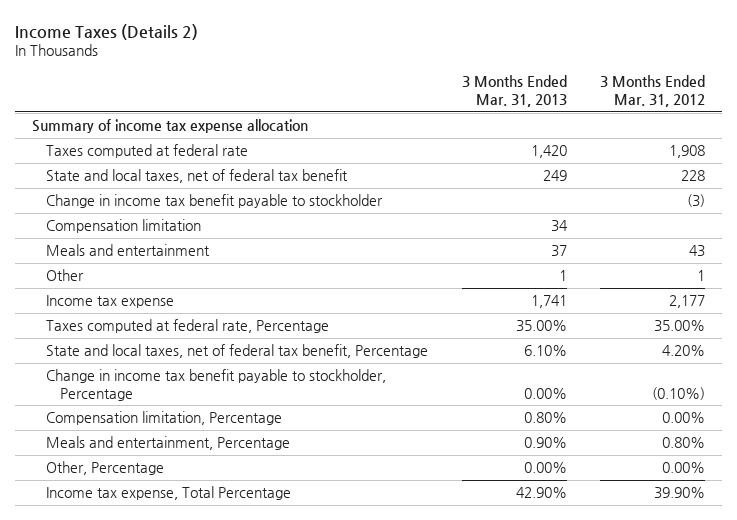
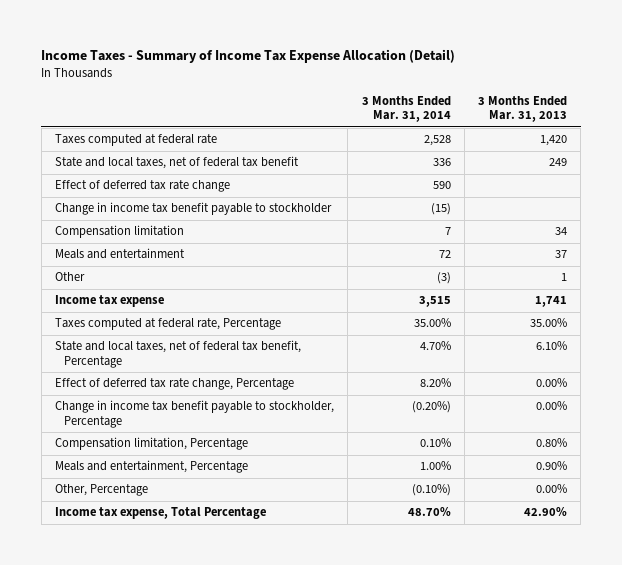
[15,23,199,40] Income Taxes (Details 2) -> [41,49,456,64] Income Taxes - Summary of Income Tax Expense Allocation (Detail)
[599,75,705,108] 3 Months Ended Mar. 31, 2012 -> none
none -> [361,95,451,123] 3 Months Ended Mar. 31, 2014
[32,119,309,134] Summary of income tax expense allocation -> none
none -> [55,180,231,193] Effect of deferred tax rate change
none -> [55,378,295,391] Effect of deferred tax rate change, Percentage

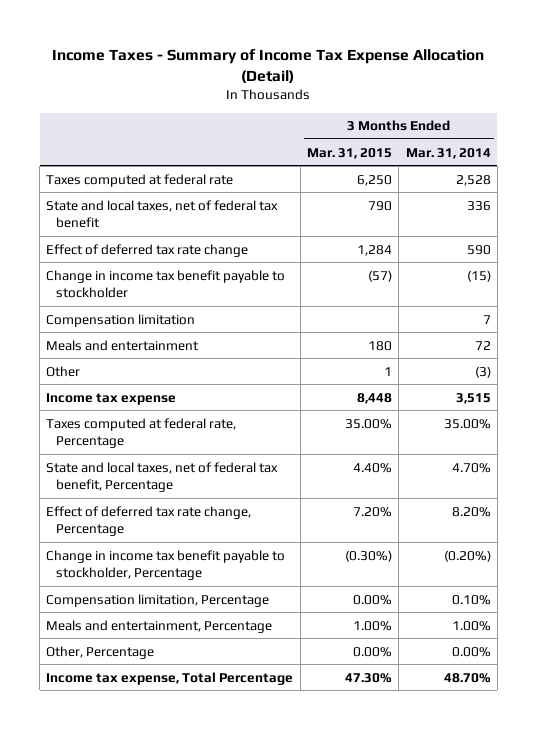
[478,95,568,123] 3 Months Ended Mar. 31, 2013 -> none
none -> [306,147,392,159] Mar. 31, 2015
[411,484,451,497] (0.10%) -> [451,646,491,657] 0.00%

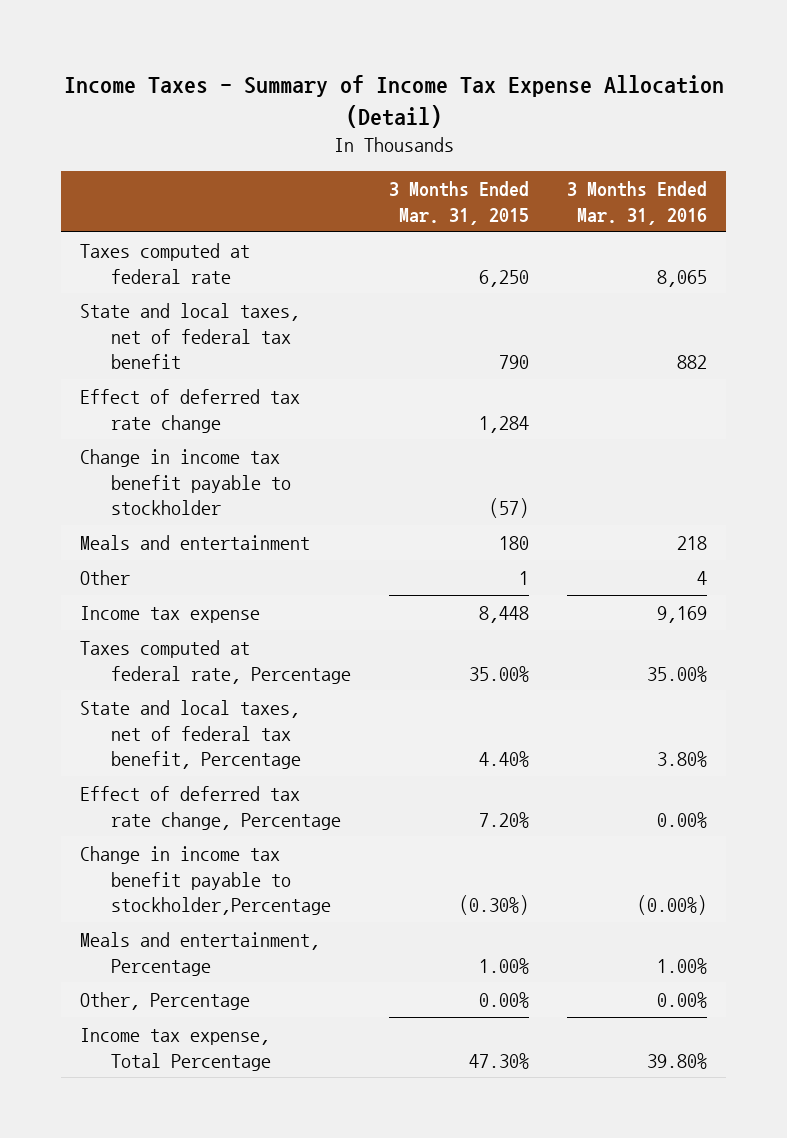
[405,147,491,159] Mar. 31, 2014 -> none
none -> [567,181,708,225] 3 Months Ended Mar. 31, 2016
[46,313,196,327] Compensation limitation -> none
[46,593,270,607] Compensation limitation, Percentage -> none
[46,549,286,580] Change in income tax benefit payable to stockholder, Percentage -> [80,845,331,916] Change in income tax benefit payable to stockholder,Percentage

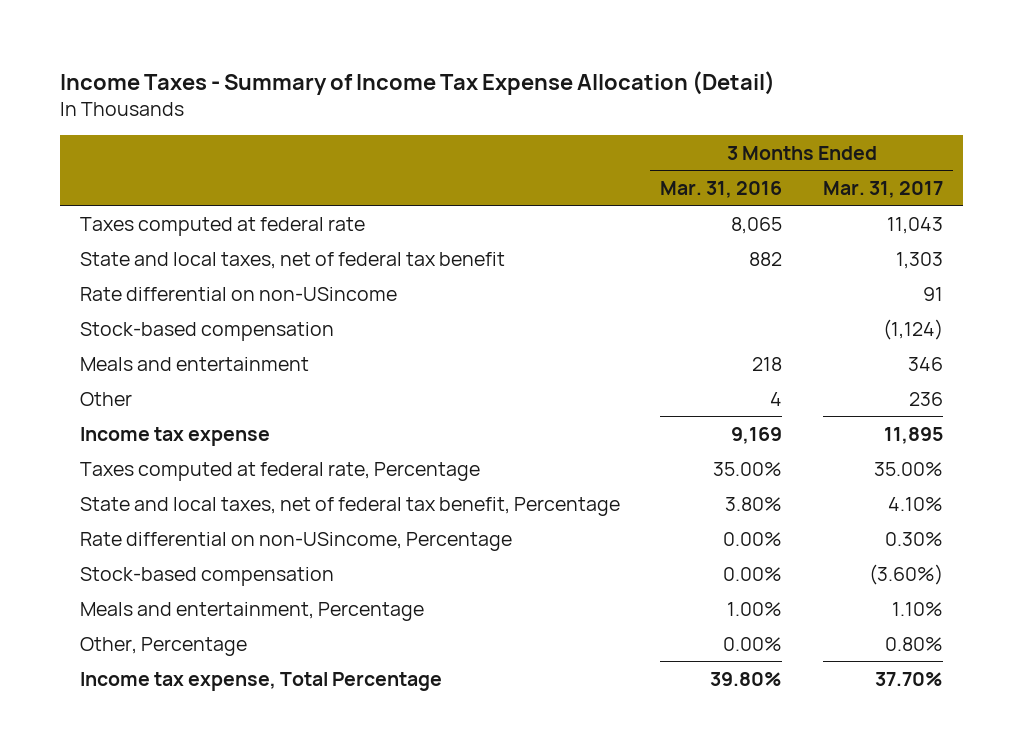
[388,181,529,225] 3 Months Ended Mar. 31, 2015 -> none
none -> [822,180,943,198] Mar. 31, 2017
[80,448,291,516] Change in income tax benefit payable to stockholder -> none
[80,388,301,433] Effect of deferred tax rate change -> [79,286,397,301] Rate differential on non-USincome
none -> [79,321,334,341] Stock-based compensation
[80,845,331,916] Change in income tax benefit payable to stockholder,Percentage -> none
[80,785,341,830] Effect of deferred tax rate change, Percentage -> [79,531,512,551] Rate differential on non-USincome, Percentage
none -> [79,566,334,586] Stock-based compensation

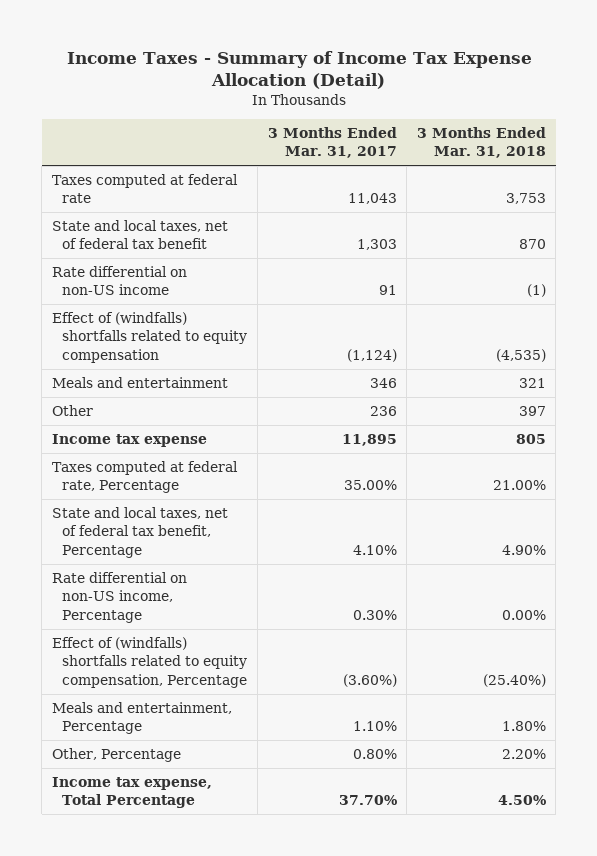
[660,180,783,198] Mar. 31, 2016 -> none
none -> [416,126,546,159] 3 Months Ended Mar. 31, 2018
[79,286,397,301] Rate differential on non-USincome -> [51,266,187,296] Rate differential on non-US income
[79,321,334,341] Stock-based compensation -> [51,312,248,363] Effect of (windfalls) shortfalls related to equity compensation
[79,566,334,586] Stock-based compensation -> none
[79,531,512,551] Rate differential on non-USincome, Percentage -> [51,572,187,623] Rate differential on non-US income, Percentage
none -> [51,637,248,688] Effect of (windfalls) shortfalls related to equity compensation, Percentage

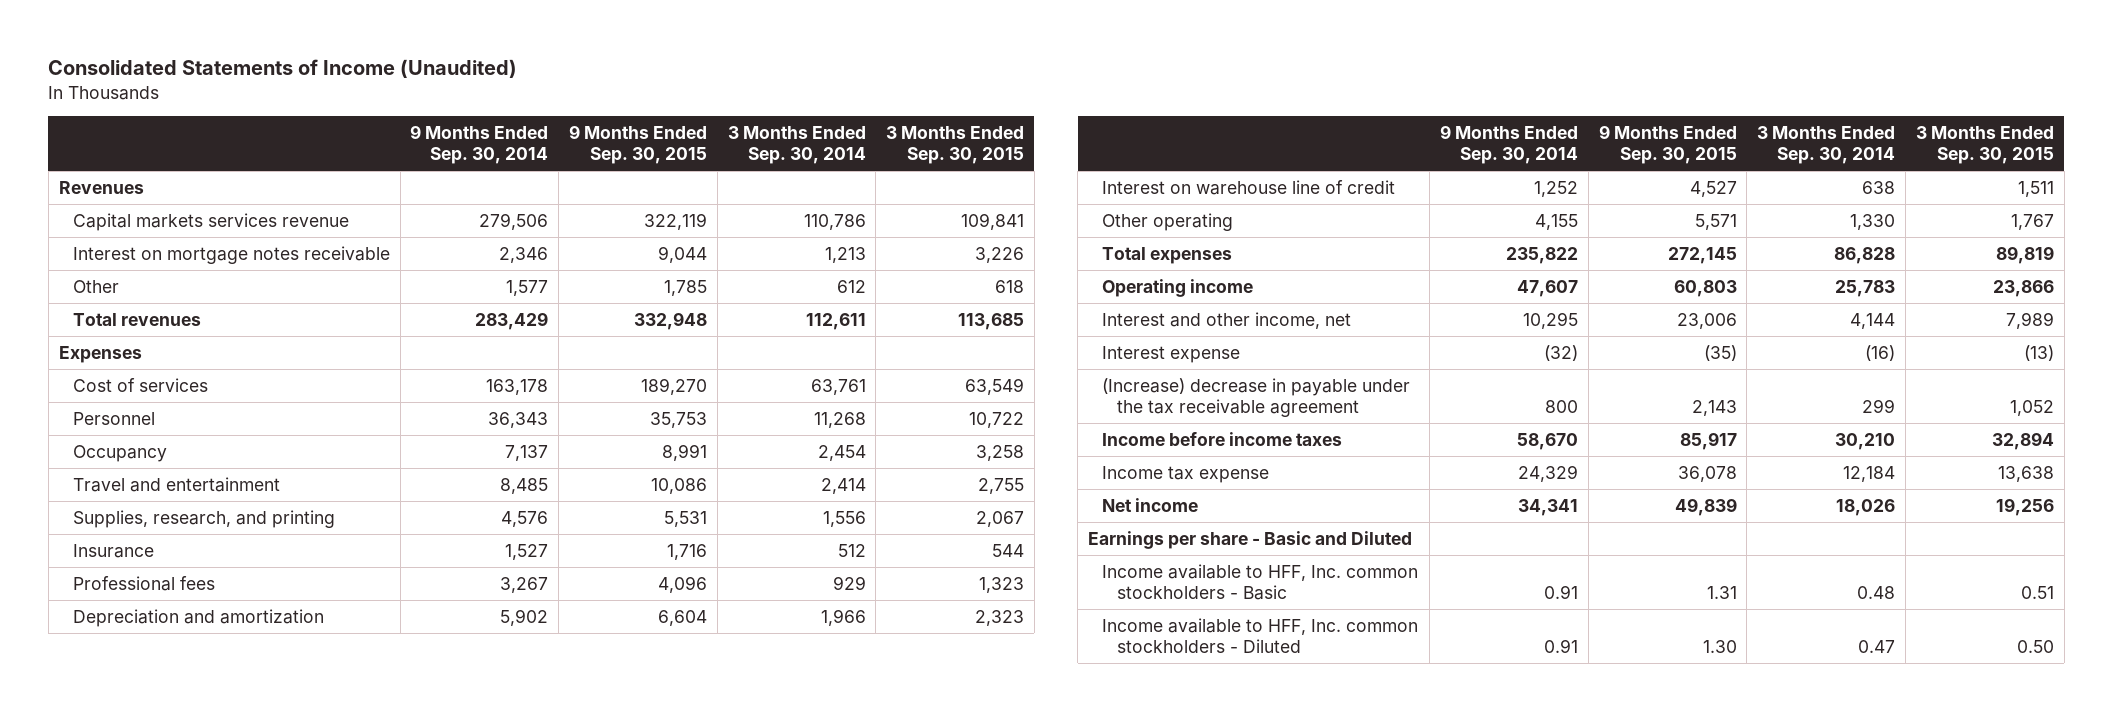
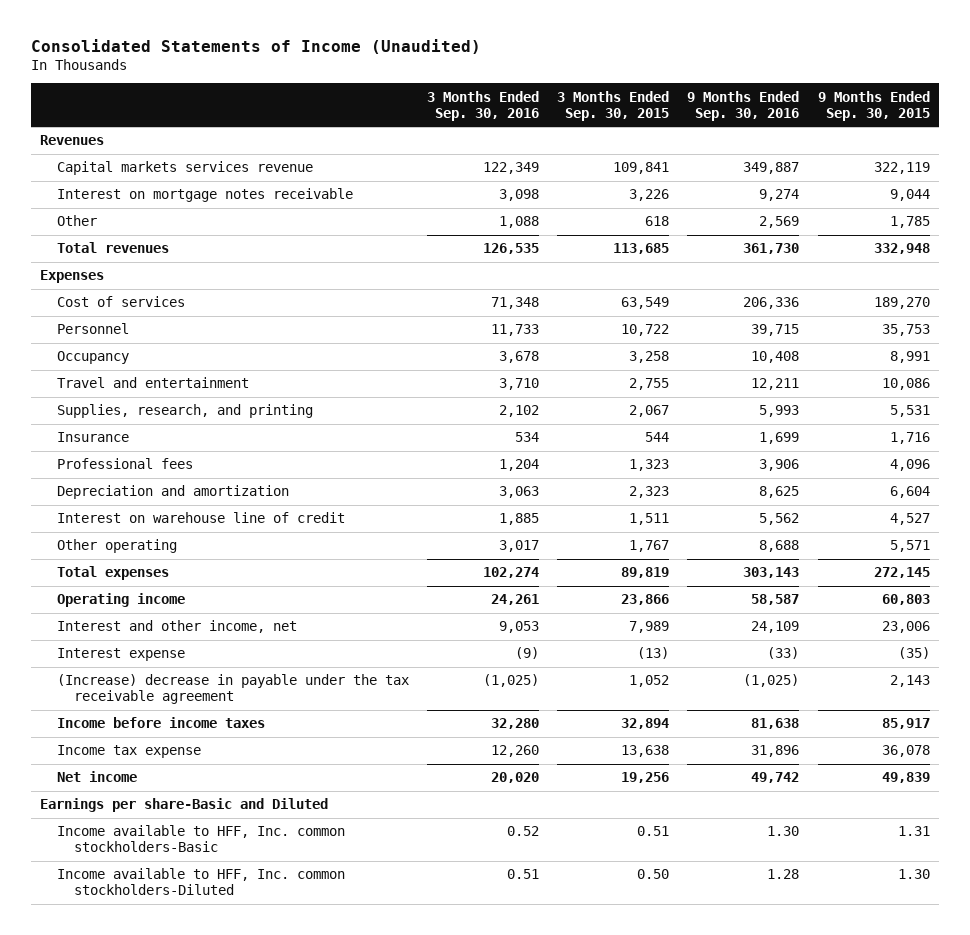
[410,125,549,165] 9 Months Ended Sep. 30, 2014 -> none
[727,126,866,165] 3 Months Ended Sep. 30, 2014 -> none
none -> [427,90,540,121] 3 Months Ended Sep. 30, 2016
none -> [687,90,800,121] 9 Months Ended Sep. 30, 2016
[1088,530,1413,549] Earnings per share - Basic and Diluted -> [40,798,329,813] Earnings per share-Basic and Diluted
[1102,563,1419,600] Income available to HFF, Inc. common stockholders - Basic -> [57,825,346,853] Income available to HFF, Inc. common stockholders-Basic
[1102,617,1419,653] Income available to HFF, Inc. common stockholders - Diluted -> [57,868,346,896] Income available to HFF, Inc. common stockholders-Diluted

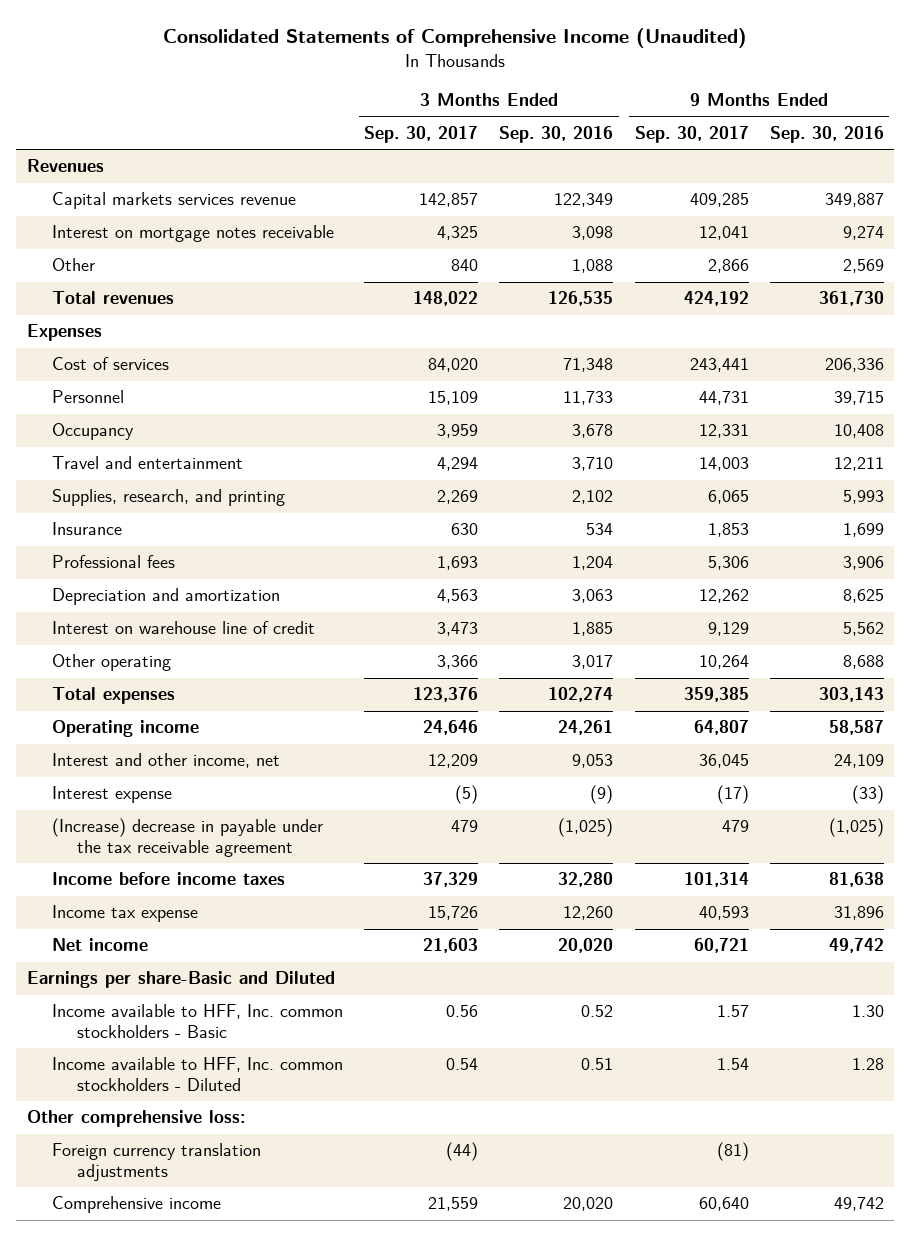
[31,38,482,54] Consolidated Statements of Income (Unaudited) -> [163,28,748,49] Consolidated Statements of Comprehensive Income (Unaudited)
[557,90,670,121] 3 Months Ended Sep. 30, 2015 -> none
[817,90,930,121] 9 Months Ended Sep. 30, 2015 -> none
none -> [364,126,479,144] Sep. 30, 2017
none -> [634,126,749,144] Sep. 30, 2017
[57,825,346,853] Income available to HFF, Inc. common stockholders-Basic -> [51,1004,343,1039] Income available to HFF, Inc. common stockholders - Basic
[57,868,346,896] Income available to HFF, Inc. common stockholders-Diluted -> [51,1057,343,1092] Income available to HFF, Inc. common stockholders - Diluted
none -> [26,1110,245,1128] Other comprehensive loss:
none -> [51,1143,261,1182] Foreign currency translation adjustments
none -> [51,1196,221,1214] Comprehensive income

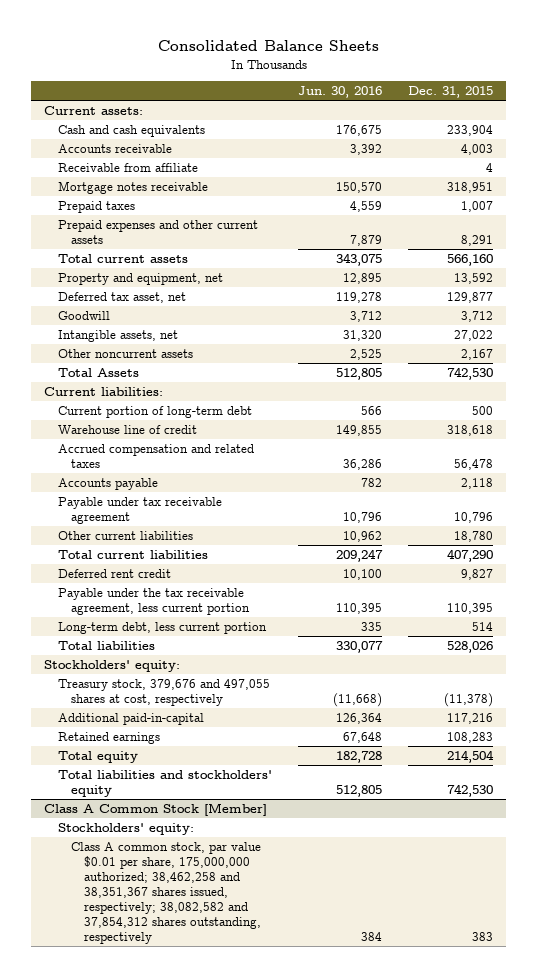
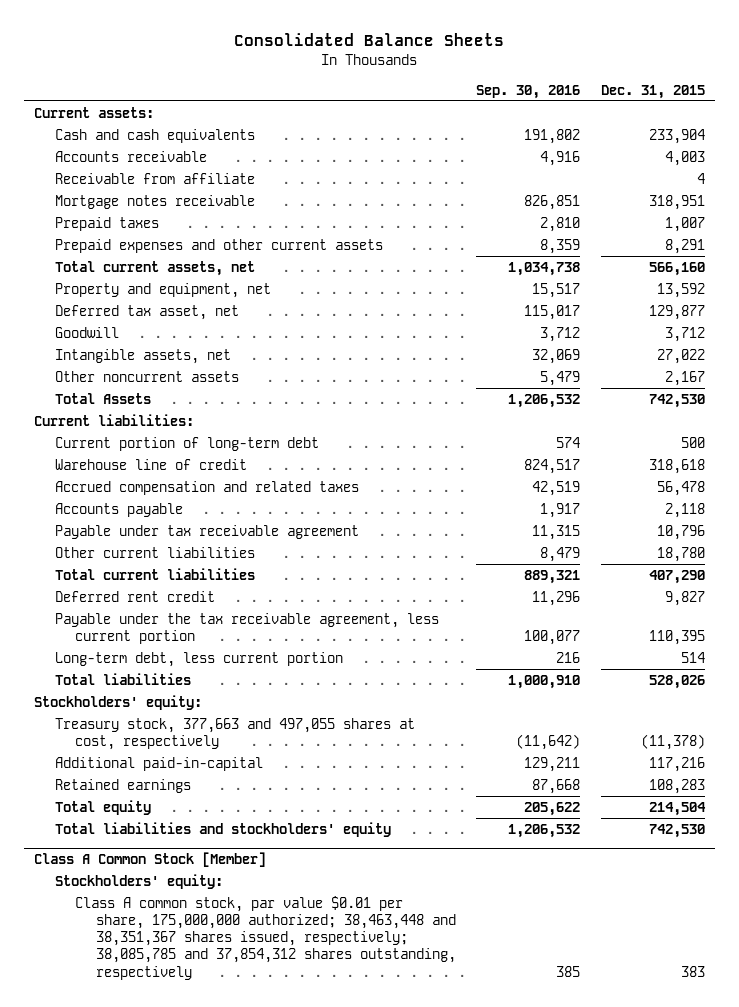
[297,86,382,99] Jun. 30, 2016 -> none
none -> [476,84,581,99] Sep. 30, 2016
[57,253,188,263] Total current assets -> [54,260,255,276] Total current assets, net
[57,678,270,706] Treasury stock, 379,676 and 497,055 shares at cost, respectively -> [54,717,415,751] Treasury stock, 377,663 and 497,055 shares at cost, respectively
[70,841,262,944] Class A common stock, par value $0.01 per share, 175,000,000 authorized; 38,462,258 and 38,351,367 shares issued, respectively; 38,082,582 and 37,854,312 shares outstanding, respectively -> [75,895,457,980] Class A common stock, par value $0.01 per share, 175,000,000 authorized; 38,463,448 and 38,351,367 shares issued, respectively; 38,085,785 and 37,854,312 shares outstanding, respectively

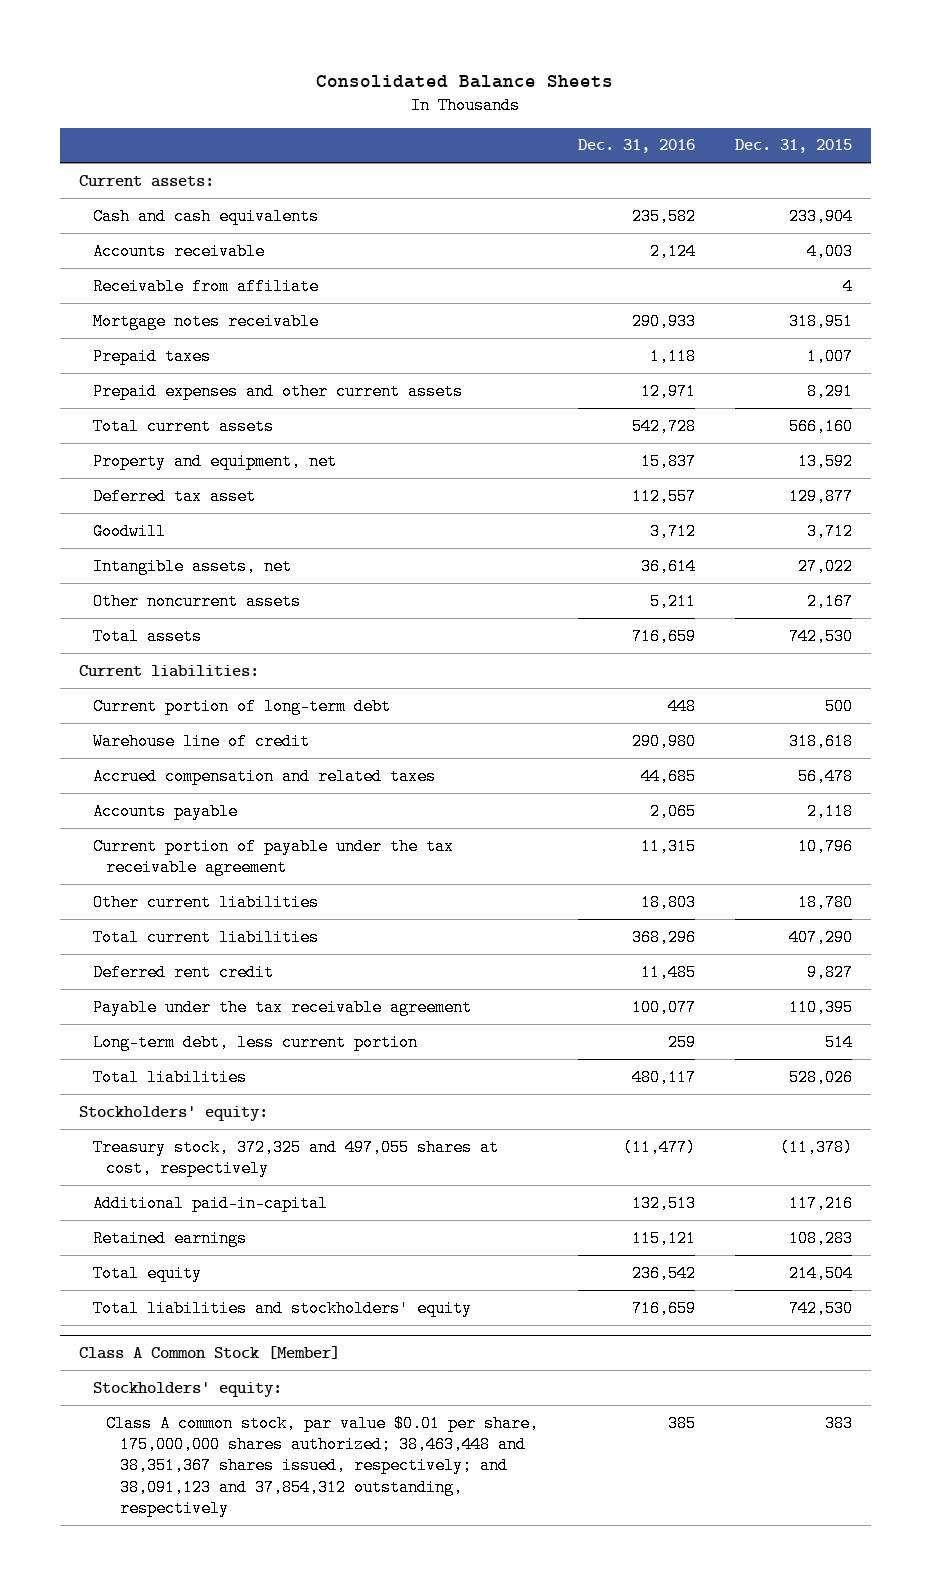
[476,84,581,99] Sep. 30, 2016 -> none
none -> [578,139,696,154] Dec. 31, 2016
[54,260,255,276] Total current assets, net -> [92,417,274,435] Total current assets
[54,304,239,320] Deferred tax asset, net -> [92,487,256,505] Deferred tax asset
[54,392,151,404] Total Assets -> [92,627,202,645] Total assets
[54,524,359,539] Payable under tax receivable agreement -> [92,837,454,876] Current portion of payable under the tax receivable agreement
[54,612,439,645] Payable under the tax receivable agreement, less current portion -> [92,998,472,1016] Payable under the tax receivable agreement
[54,717,415,751] Treasury stock, 377,663 and 497,055 shares at cost, respectively -> [92,1138,499,1177] Treasury stock, 372,325 and 497,055 shares at cost, respectively
[75,895,457,980] Class A common stock, par value $0.01 per share, 175,000,000 authorized; 38,463,448 and 38,351,367 shares issued, respectively; 38,085,785 and 37,854,312 shares outstanding, respectively -> [106,1414,540,1518] Class A common stock, par value $0.01 per share, 175,000,000 shares authorized; 38,463,448 and 38,351,367 shares issued, respectively; and 38,091,123 and 37,854,312 outstanding, respectively

